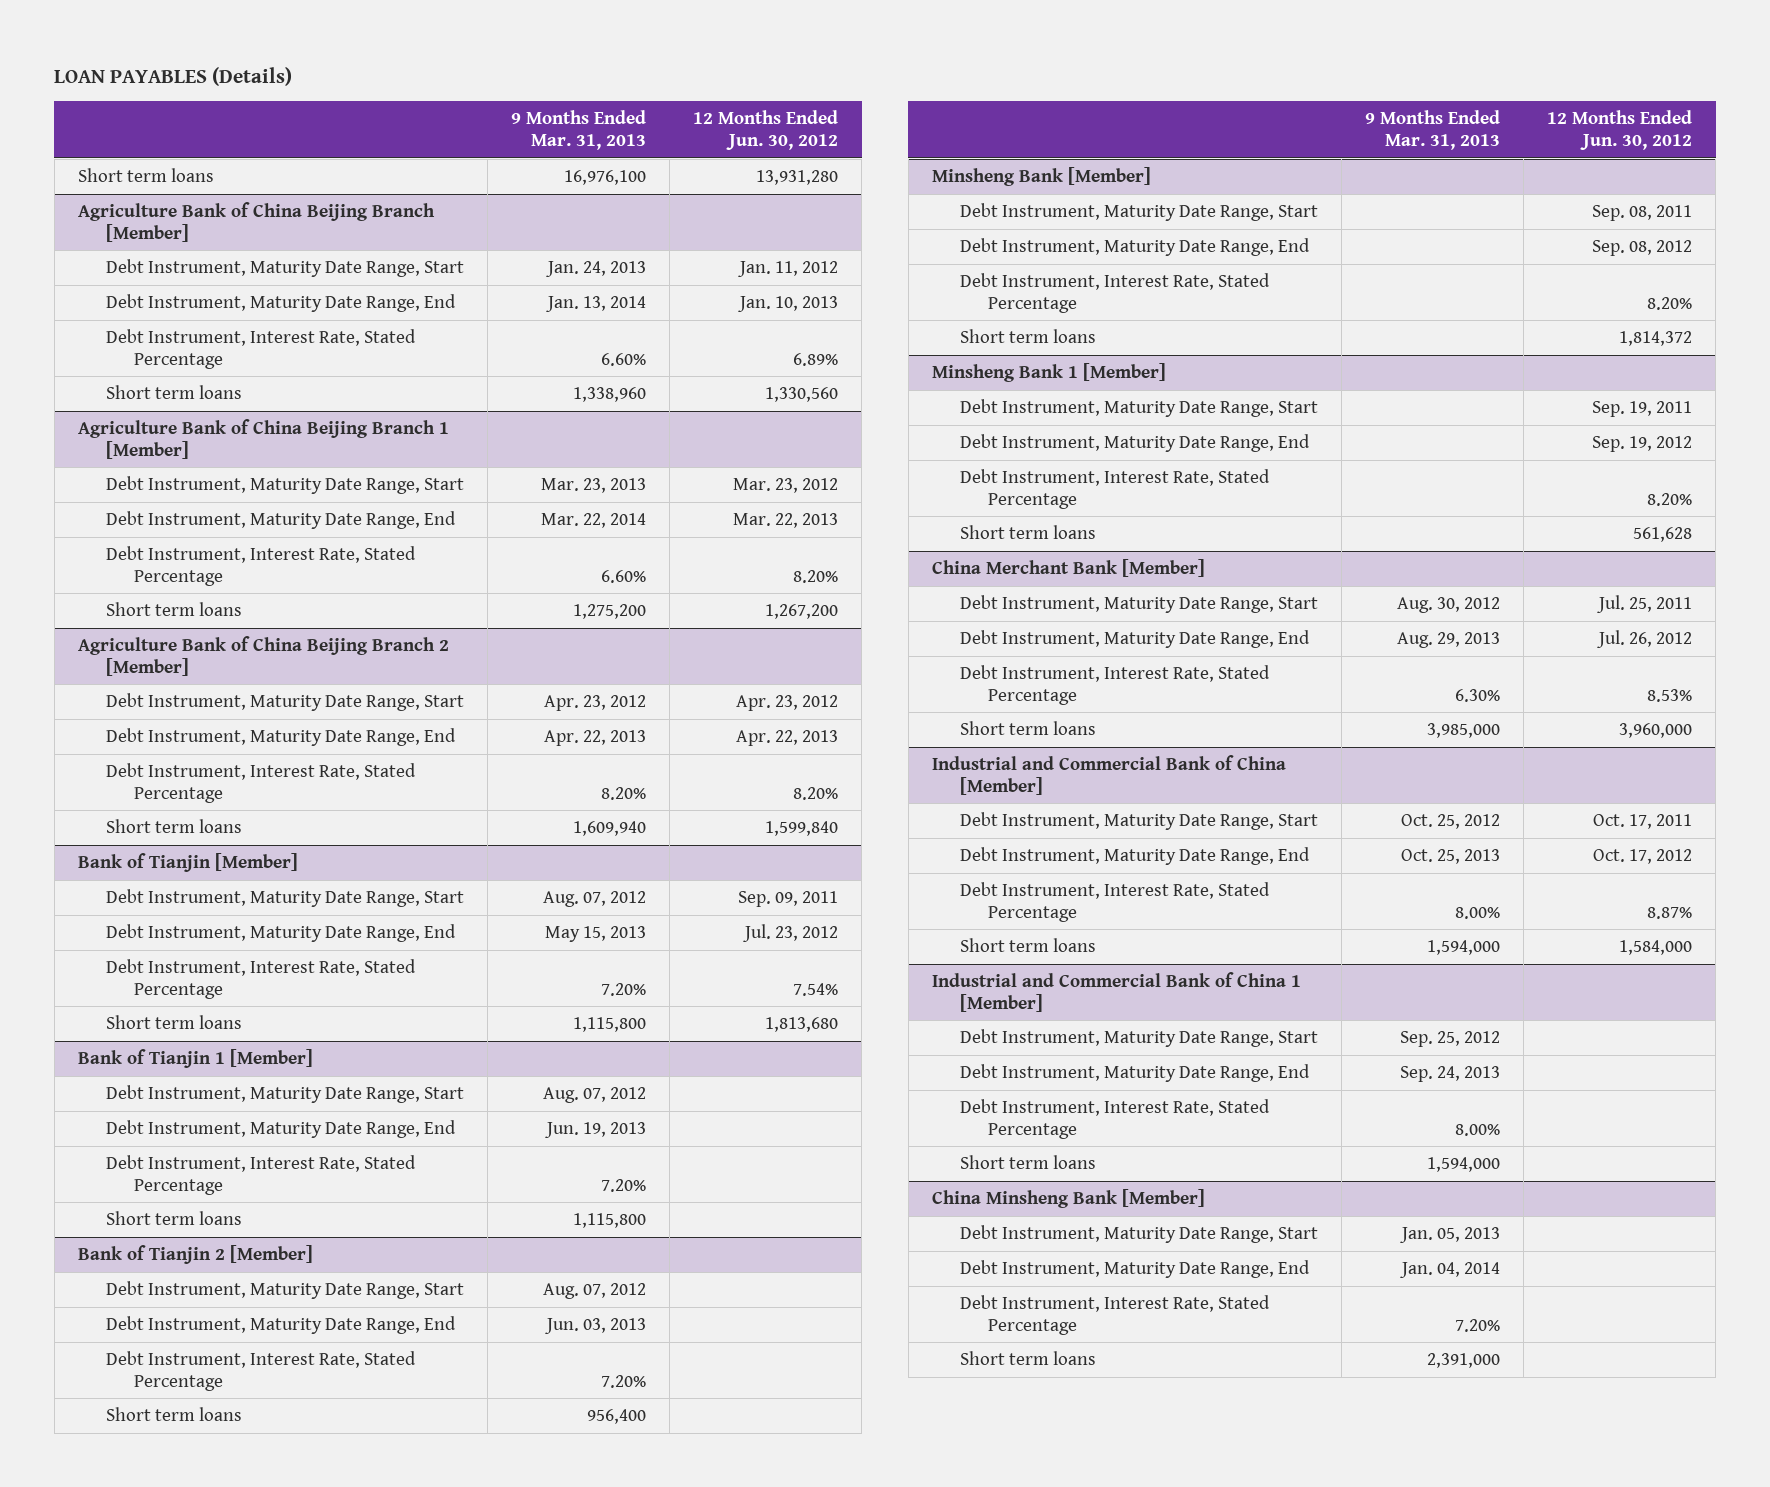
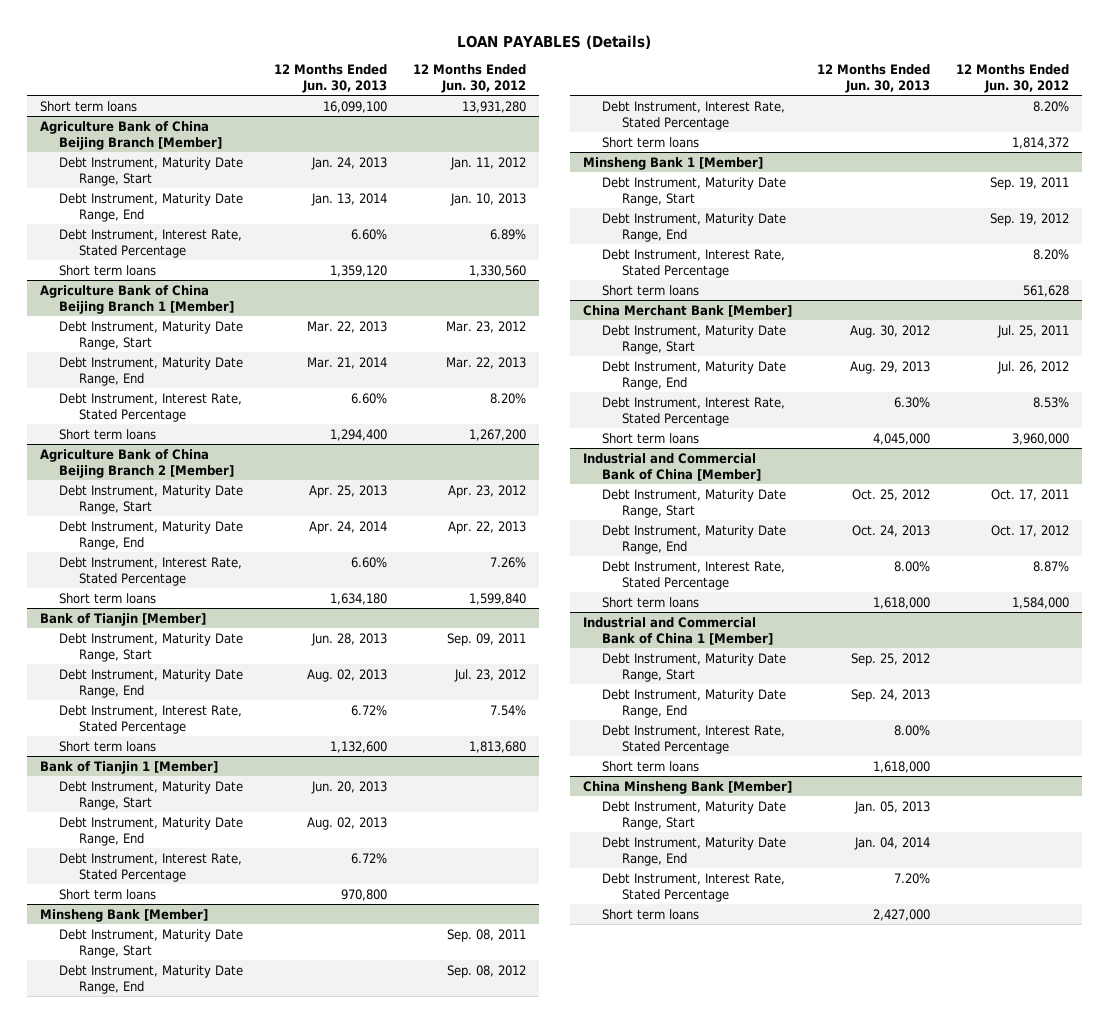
[511,110,647,151] 9 Months Ended Mar. 31, 2013 -> none
none -> [274,63,388,93] 12 Months Ended Jun. 30, 2013
[793,786,839,800] 8.20% -> [489,556,526,568] 7.26%
[77,1244,313,1264] Bank of Tianjin 2 [Member] -> none
[105,1280,464,1299] Debt Instrument, Maturity Date Range, Start -> none
[105,1315,456,1334] Debt Instrument, Maturity Date Range, End -> none
[105,1350,416,1391] Debt Instrument, Interest Rate, Stated Percentage -> none
[105,1406,242,1421] Short term loans -> none

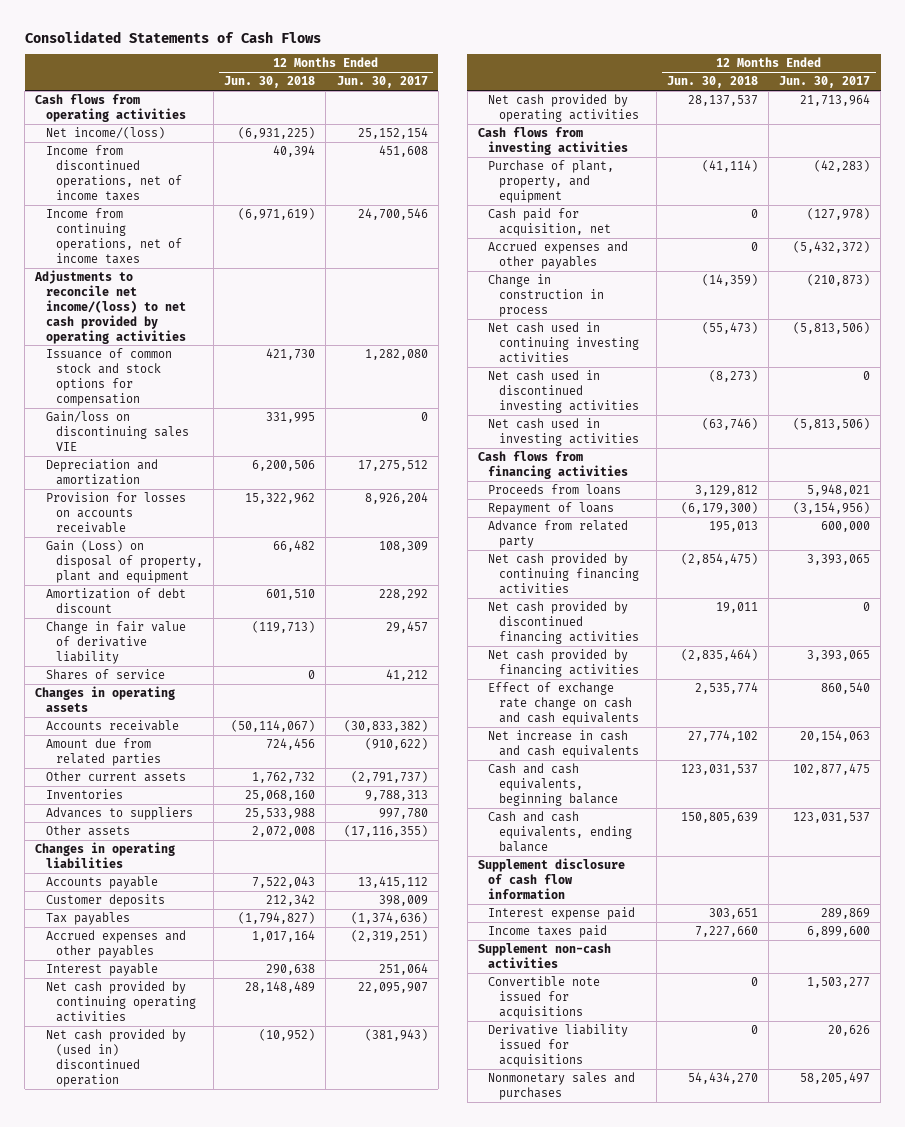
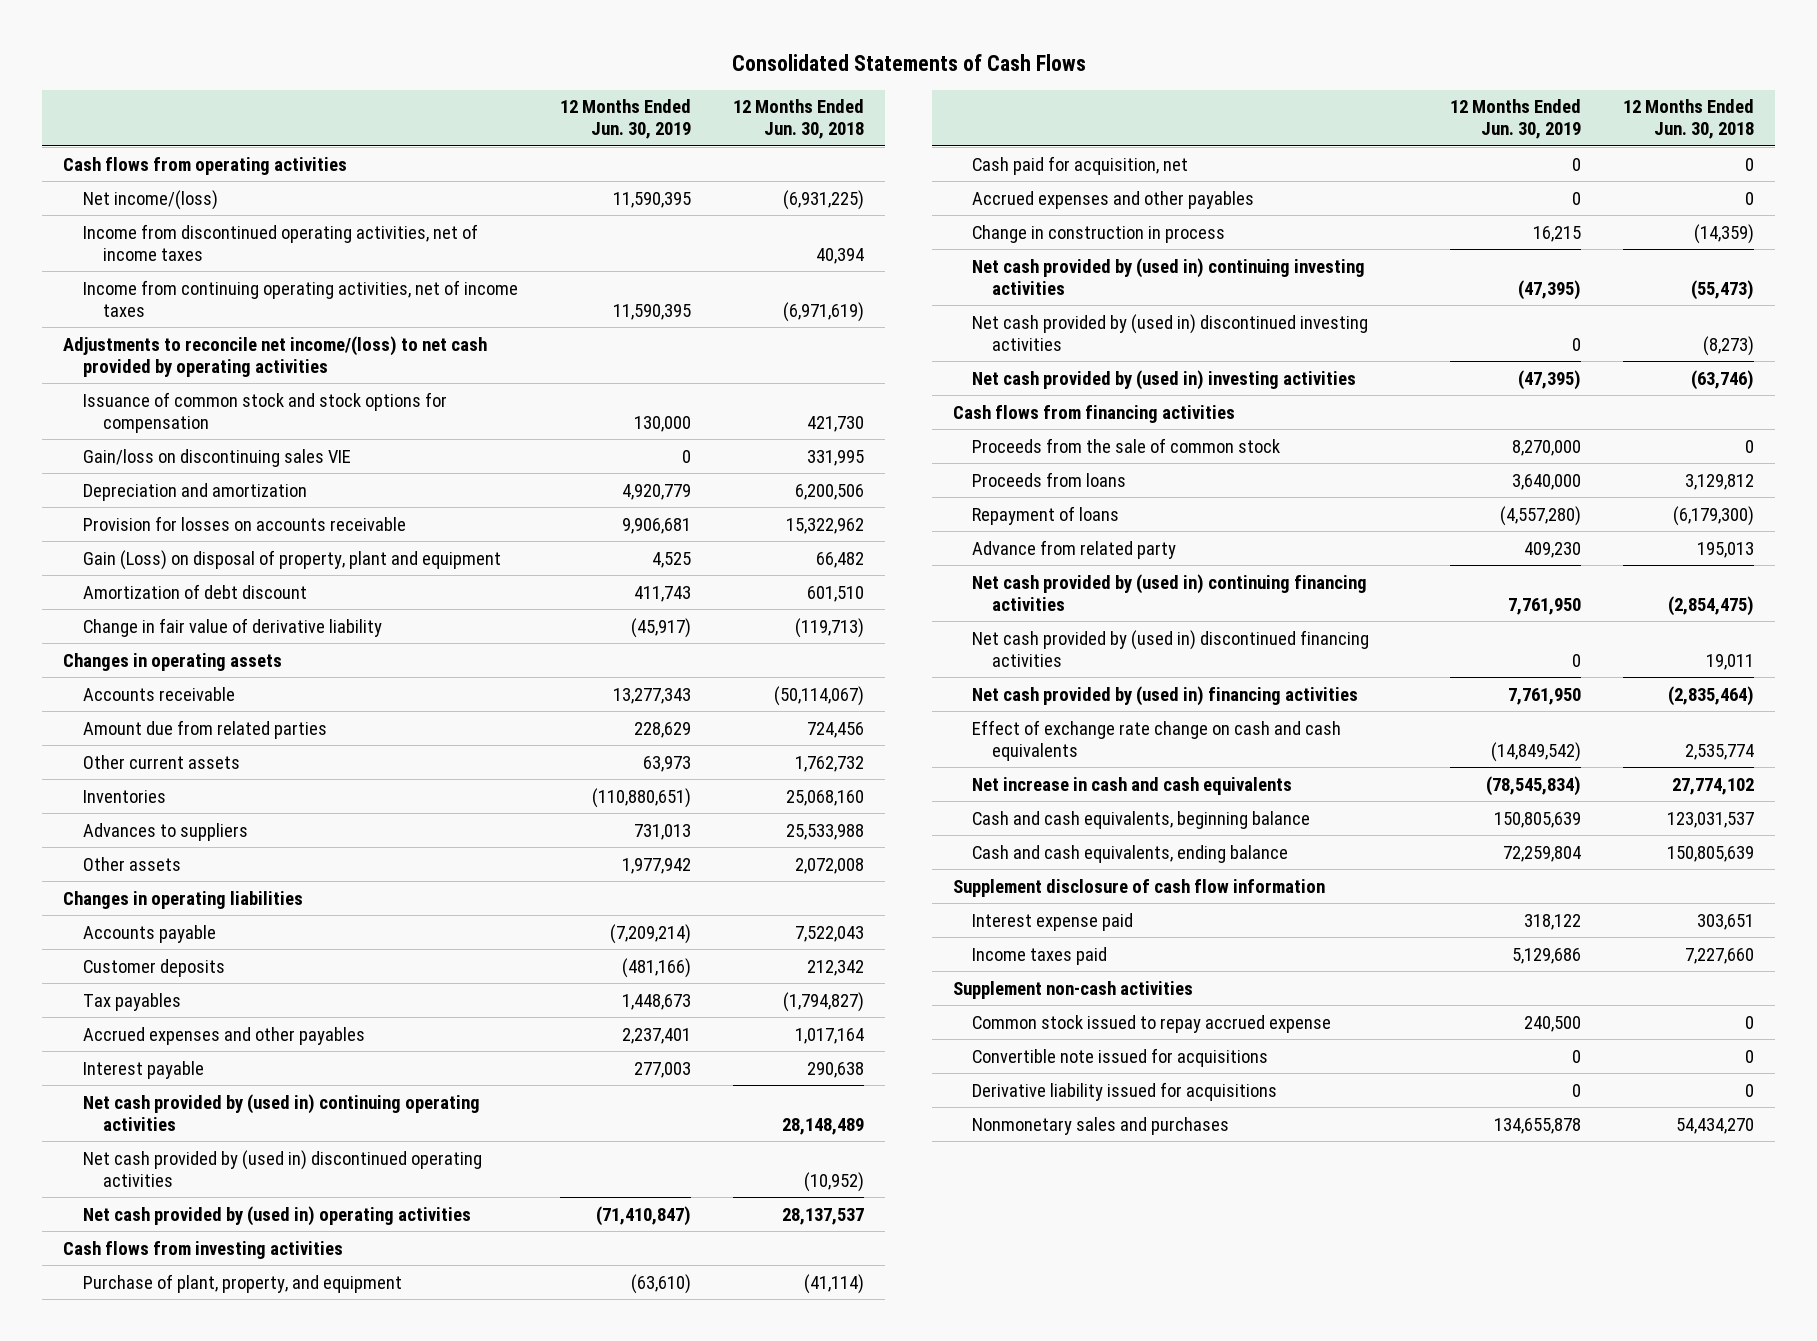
[336,76,428,89] Jun. 30, 2017 -> none
none -> [560,99,692,140] 12 Months Ended Jun. 30, 2019
[45,145,183,201] Income from discontinued operations, net of income taxes -> [82,223,478,261] Income from discontinued operating activities, net of income taxes
[45,208,183,264] Income from continuing operations, net of income taxes -> [82,279,518,317] Income from continuing operating activities, net of income taxes
[45,669,165,681] Shares of service -> none
[45,981,197,1022] Net cash provided by continuing operating activities -> [82,1093,480,1131] Net cash provided by (used in) continuing operating activities
[45,1029,186,1087] Net cash provided by (used in) discontinued operation -> [82,1149,482,1187] Net cash provided by (used in) discontinued operating activities
[488,94,639,122] Net cash provided by operating activities -> [82,1205,471,1226] Net cash provided by (used in) operating activities
[488,322,639,363] Net cash used in continuing investing activities -> [972,257,1366,295] Net cash provided by (used in) continuing investing activities
[488,370,639,413] Net cash used in discontinued investing activities -> [972,313,1369,351] Net cash provided by (used in) discontinued investing activities
[488,418,639,446] Net cash used in investing activities -> [972,369,1357,390] Net cash provided by (used in) investing activities
none -> [972,437,1281,453] Proceeds from the sale of common stock
[488,553,639,594] Net cash provided by continuing financing activities -> [972,573,1368,611] Net cash provided by (used in) continuing financing activities
[488,601,639,644] Net cash provided by discontinued financing activities -> [972,629,1370,667] Net cash provided by (used in) discontinued financing activities
[488,649,639,677] Net cash provided by financing activities -> [972,685,1359,706] Net cash provided by (used in) financing activities
none -> [972,1014,1332,1033] Common stock issued to repay accrued expense

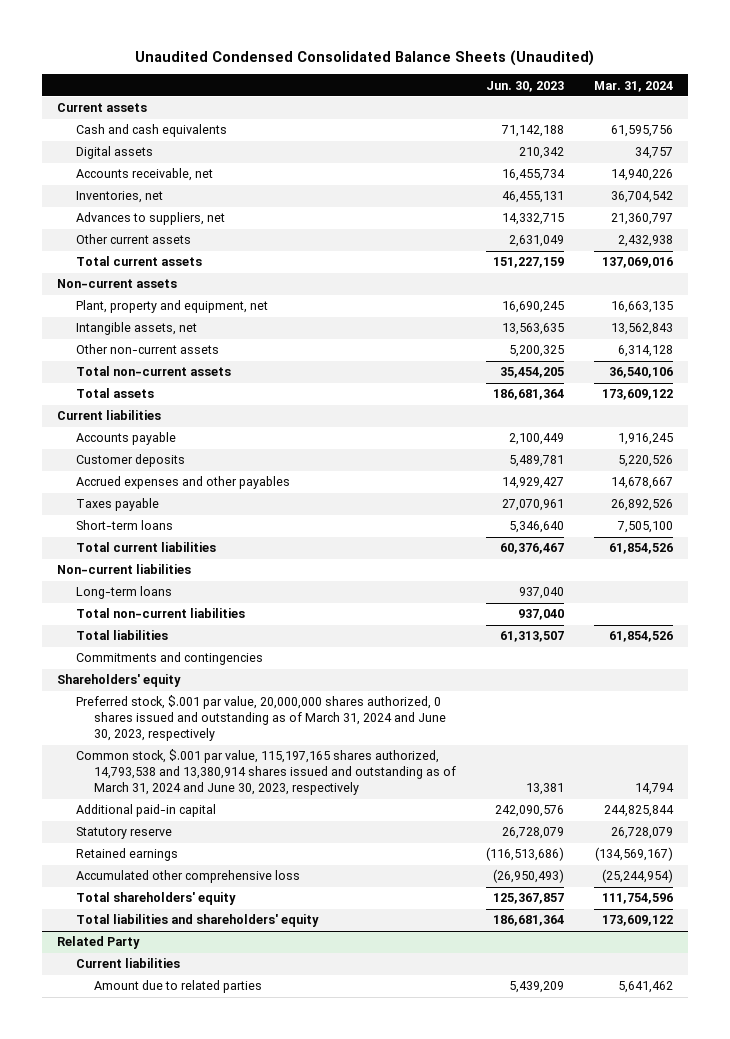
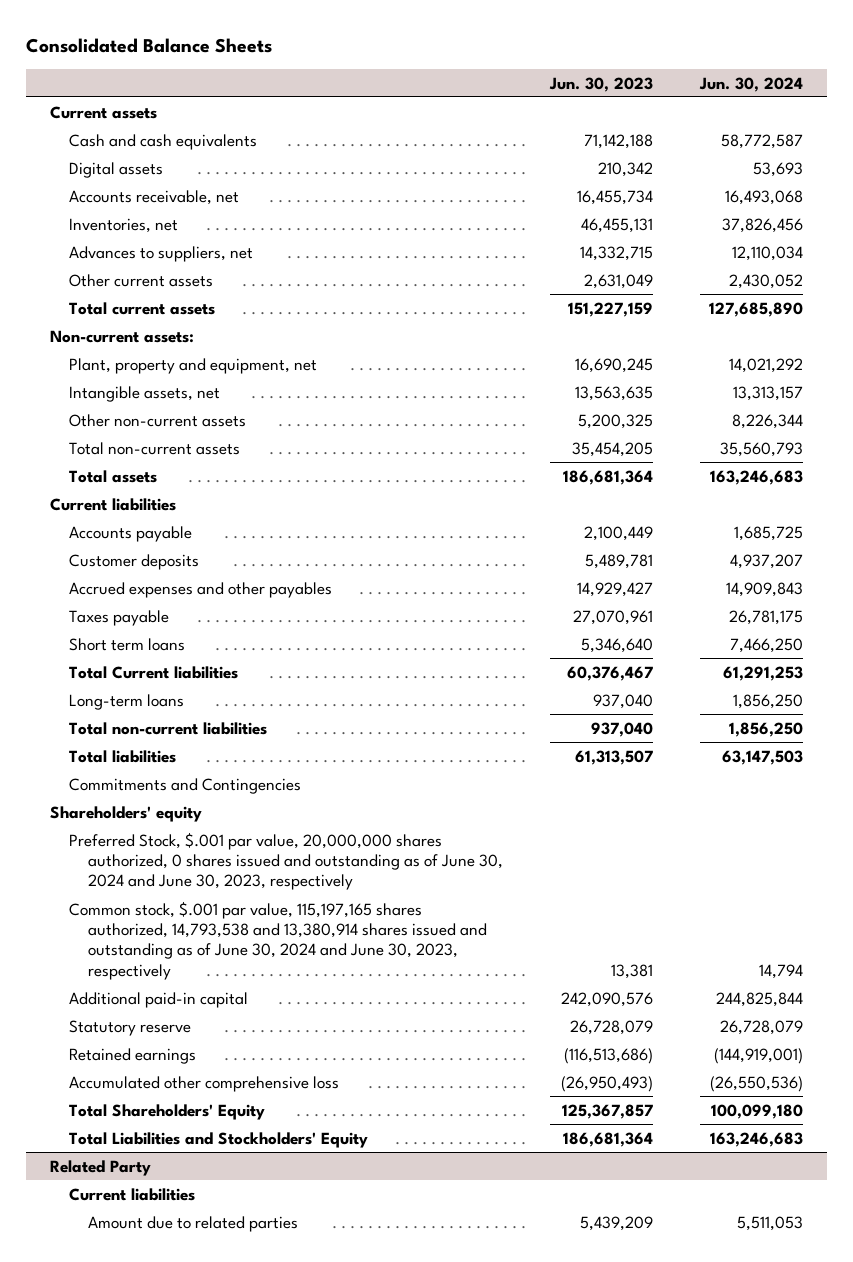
[135,49,595,66] Unaudited Condensed Consolidated Balance Sheets (Unaudited) -> [25,38,272,54] Consolidated Balance Sheets
[594,80,674,92] Mar. 31, 2024 -> none
none -> [699,76,804,92] Jun. 30, 2024
[57,279,178,289] Non-current assets -> [49,329,194,343] Non-current assets:
[57,564,192,575] Non-current liabilities -> none
[75,520,173,531] Short-term loans -> [68,637,185,651] Short term loans
[75,542,216,553] Total current liabilities -> [68,665,238,679] Total Current liabilities
[75,652,263,666] Commitments and contingencies -> [68,777,301,794] Commitments and Contingencies
[75,695,447,742] Preferred stock, $.001 par value, 20,000,000 shares authorized, 0 shares issued and outstanding as of March 31, 2024 and June 30, 2023, respectively -> [68,831,503,891] Preferred Stock, $.001 par value, 20,000,000 shares authorized, 0 shares issued and outstanding as of June 30, 2024 and June 30, 2023, respectively
[75,749,457,796] Common stock, $.001 par value, 115,197,165 shares authorized, 14,793,538 and 13,380,914 shares issued and outstanding as of March 31, 2024 and June 30, 2023, respectively -> [68,900,487,980] Common stock, $.001 par value, 115,197,165 shares authorized, 14,793,538 and 13,380,914 shares issued and outstanding as of June 30, 2024 and June 30, 2023, respectively
[75,892,236,906] Total shareholders' equity -> [68,1103,265,1120] Total Shareholders' Equity
[75,914,319,928] Total liabilities and shareholders' equity -> [68,1131,368,1148] Total Liabilities and Stockholders' Equity

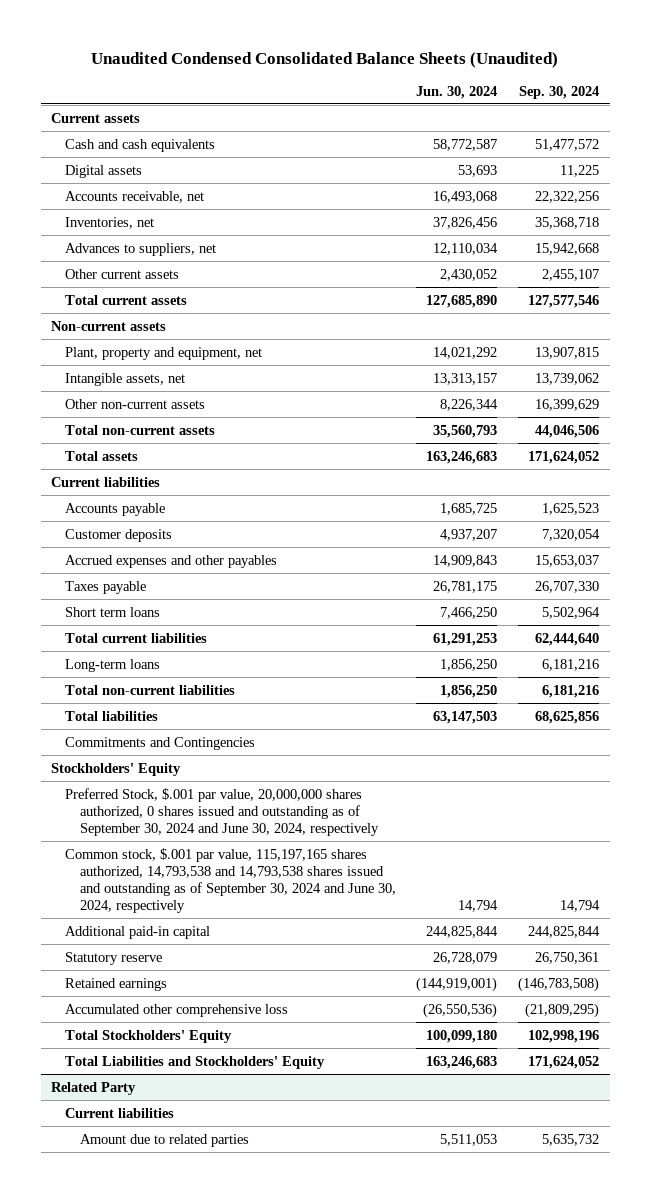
[25,38,272,54] Consolidated Balance Sheets -> [91,51,559,68] Unaudited Condensed Consolidated Balance Sheets (Unaudited)
[549,76,654,92] Jun. 30, 2023 -> none
none -> [519,85,600,99] Sep. 30, 2024
[49,329,194,343] Non-current assets: -> [51,320,167,331] Non-current assets
[68,665,238,679] Total Current liabilities -> [65,632,208,643] Total current liabilities
[49,805,202,822] Shareholders' equity -> [51,762,182,776] Stockholders' Equity
[68,831,503,891] Preferred Stock, $.001 par value, 20,000,000 shares authorized, 0 shares issued and outstanding as of June 30, 2024 and June 30, 2023, respectively -> [65,787,379,837] Preferred Stock, $.001 par value, 20,000,000 shares authorized, 0 shares issued and outstanding as of September 30, 2024 and June 30, 2024, respectively
[68,900,487,980] Common stock, $.001 par value, 115,197,165 shares authorized, 14,793,538 and 13,380,914 shares issued and outstanding as of June 30, 2024 and June 30, 2023, respectively -> [65,847,396,914] Common stock, $.001 par value, 115,197,165 shares authorized, 14,793,538 and 14,793,538 shares issued and outstanding as of September 30, 2024 and June 30, 2024, respectively
[68,1103,265,1120] Total Shareholders' Equity -> [65,1029,233,1043] Total Stockholders' Equity

